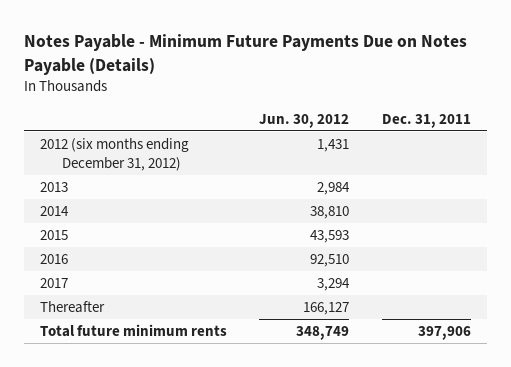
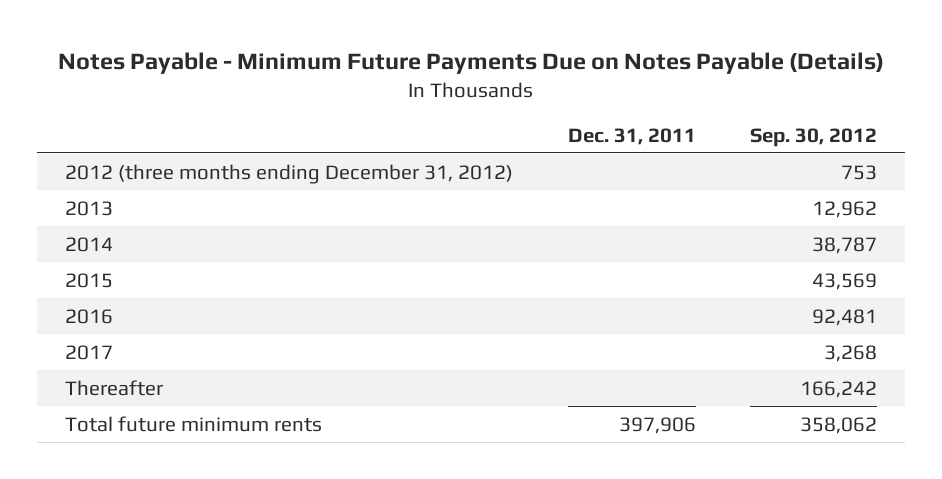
[259,113,350,128] Jun. 30, 2012 -> none
none -> [750,127,878,147] Sep. 30, 2012
[40,138,190,172] 2012 (six months ending December 31, 2012) -> [64,163,513,184] 2012 (three months ending December 31, 2012)

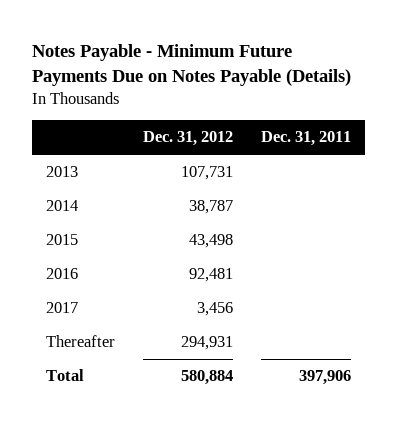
[750,127,878,147] Sep. 30, 2012 -> none
none -> [142,131,233,147] Dec. 31, 2012
[64,163,513,184] 2012 (three months ending December 31, 2012) -> none
[64,415,322,432] Total future minimum rents -> [45,369,84,382] Total

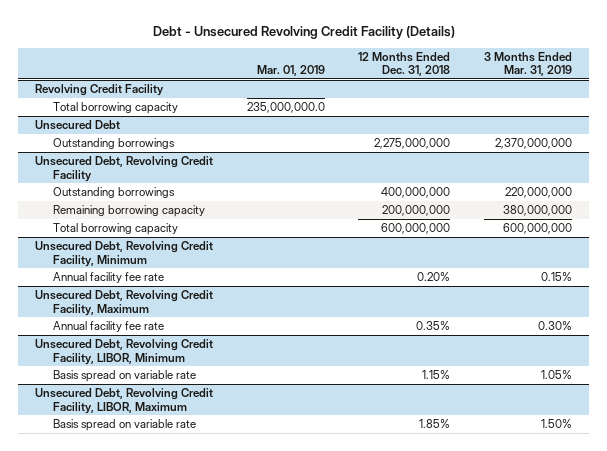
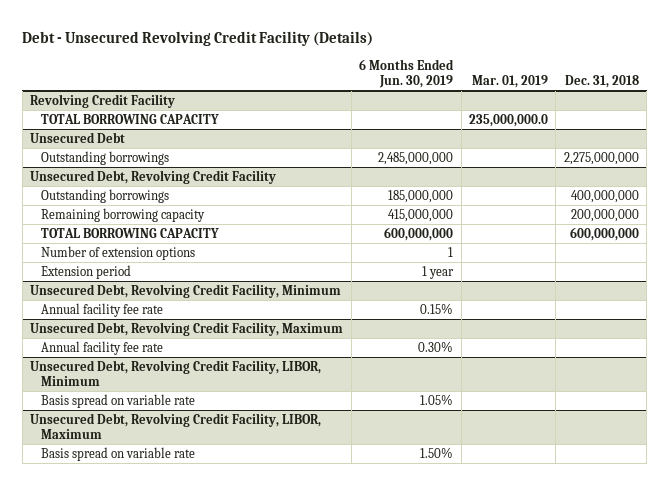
[358,51,451,77] 12 Months Ended Dec. 31, 2018 -> none
[484,51,573,77] 3 Months Ended Mar. 31, 2019 -> none
none -> [359,58,455,89] 6 Months Ended Jun. 30, 2019
none -> [564,75,639,89] Dec. 31, 2018
[52,101,178,114] Total borrowing capacity -> [41,113,220,124] TOTAL BORROWING CAPACITY
[52,222,178,235] Total borrowing capacity -> [41,227,220,238] TOTAL BORROWING CAPACITY
none -> [41,245,196,260] Number of extension options
none -> [41,264,132,279] Extension period

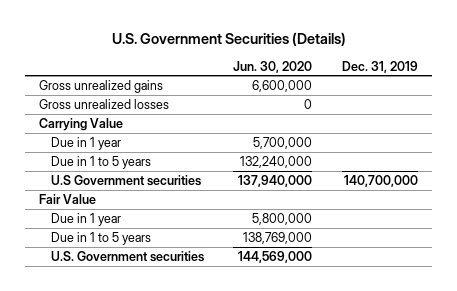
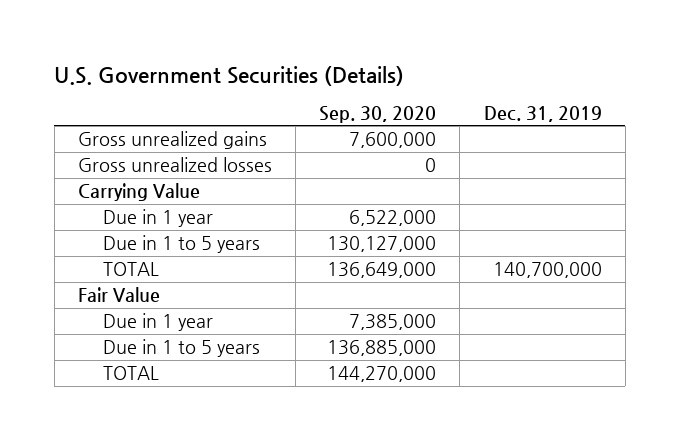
[233,60,313,73] Jun. 30, 2020 -> none
none -> [319,105,437,123] Sep. 30, 2020
[51,174,202,186] U.S Government securities -> [103,262,160,277] TOTAL
[51,250,205,262] U.S. Government securities -> [103,366,160,381] TOTAL

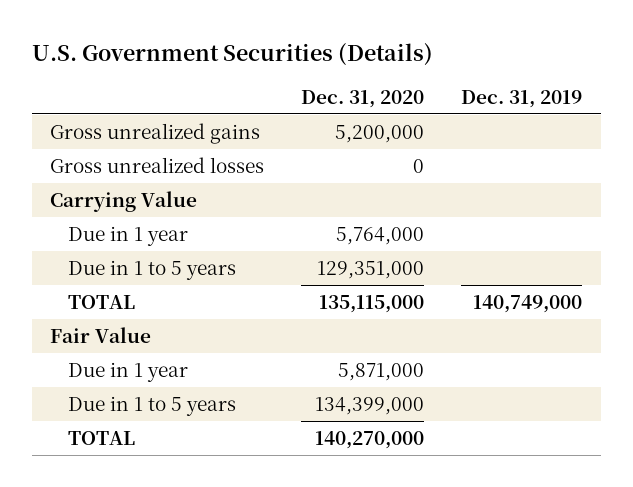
[319,105,437,123] Sep. 30, 2020 -> none
none -> [301,89,425,108] Dec. 31, 2020
[492,262,602,279] 140,700,000 -> [473,295,583,314] 140,749,000

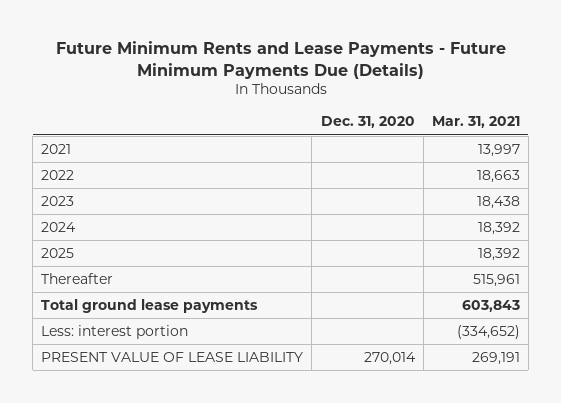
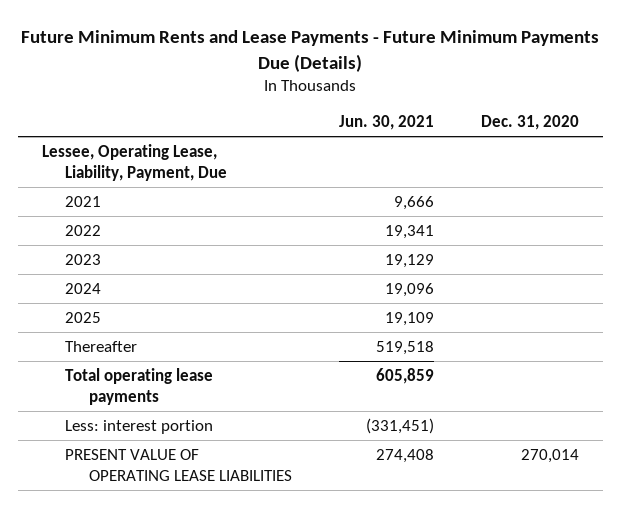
[431,116,520,129] Mar. 31, 2021 -> none
none -> [338,115,434,131] Jun. 30, 2021
none -> [41,143,228,181] Lessee, Operating Lease, Liability, Payment, Due
[41,299,259,314] Total ground lease payments -> [65,367,214,405] Total operating lease payments
[41,352,304,363] PRESENT VALUE OF LEASE LIABILITY -> [65,448,292,481] PRESENT VALUE OF OPERATING LEASE LIABILITIES

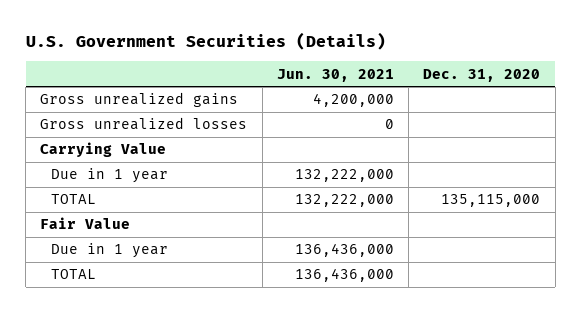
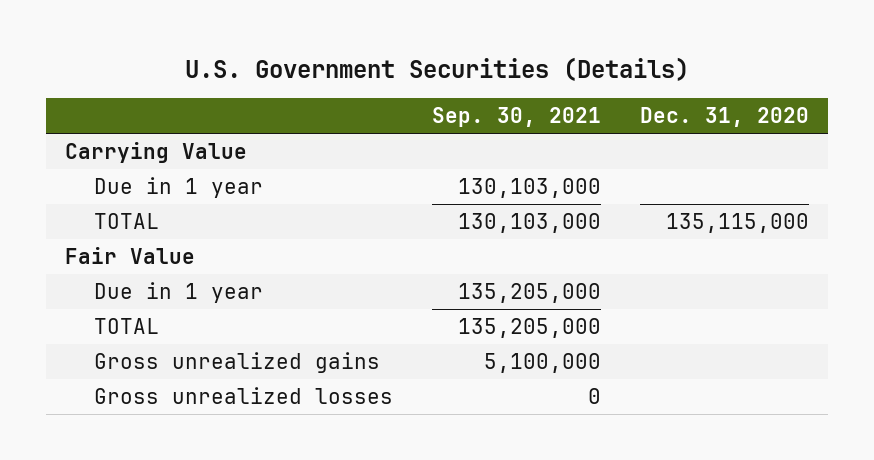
[276,68,394,82] Jun. 30, 2021 -> none
none -> [431,106,601,127] Sep. 30, 2021
[40,92,239,108] Gross unrealized gains -> [93,352,380,374] Gross unrealized gains
[40,117,248,131] Gross unrealized losses -> [93,387,393,405] Gross unrealized losses

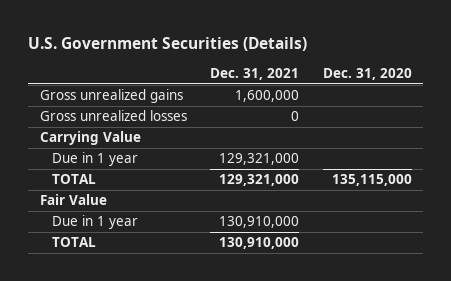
[431,106,601,127] Sep. 30, 2021 -> none
none -> [210,68,300,81] Dec. 31, 2021
[93,352,380,374] Gross unrealized gains -> [39,89,183,104] Gross unrealized gains
[93,387,393,405] Gross unrealized losses -> [39,110,187,122] Gross unrealized losses

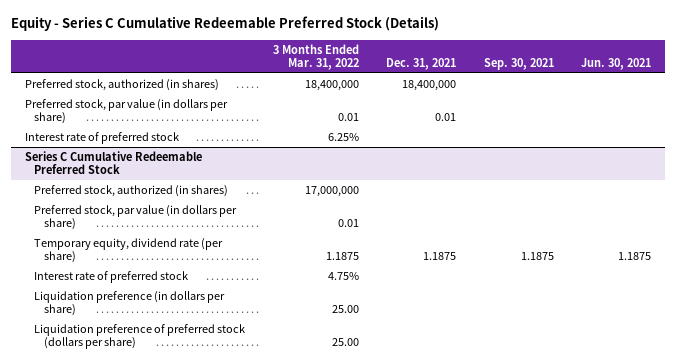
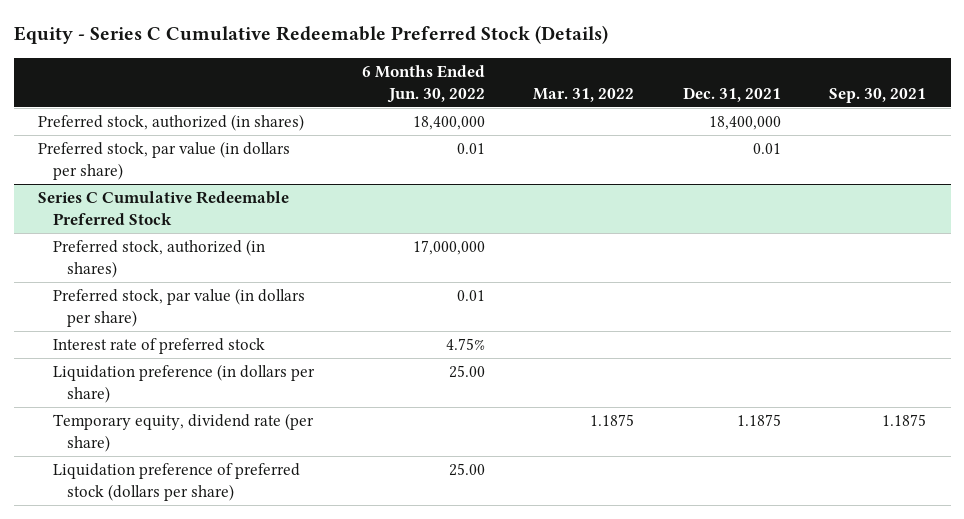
[272,43,359,70] 3 Months Ended Mar. 31, 2022 -> none
[581,57,652,70] Jun. 30, 2021 -> none
none -> [362,64,486,103] 6 Months Ended Jun. 30, 2022
none -> [533,87,635,102] Mar. 31, 2022
[24,132,179,145] Interest rate of preferred stock -> none
[34,238,224,264] Temporary equity, dividend rate (per share) -> [52,413,314,453] Temporary equity, dividend rate (per share)

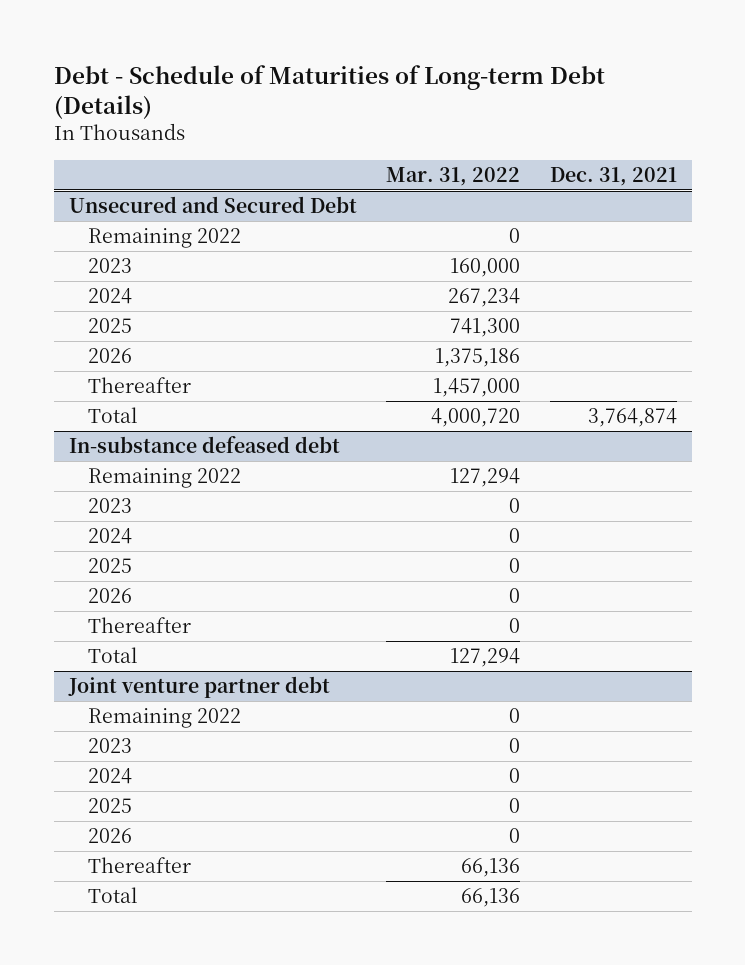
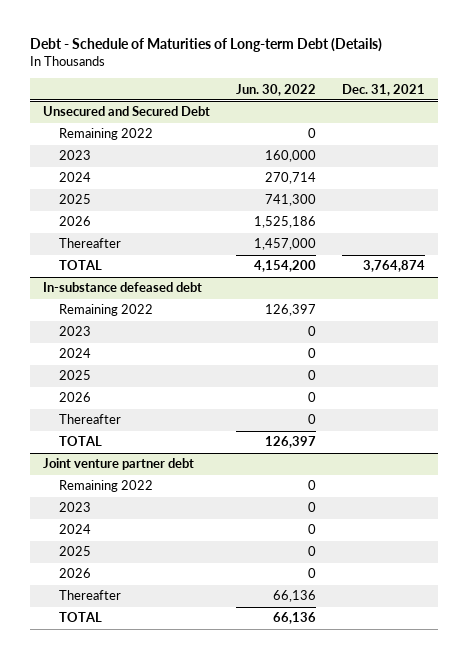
[386,166,521,186] Mar. 31, 2022 -> none
none -> [236,83,317,96] Jun. 30, 2022
[88,407,139,424] Total -> [58,260,102,271] TOTAL
[88,647,139,664] Total -> [58,436,102,447] TOTAL
[88,887,139,904] Total -> [58,612,102,623] TOTAL

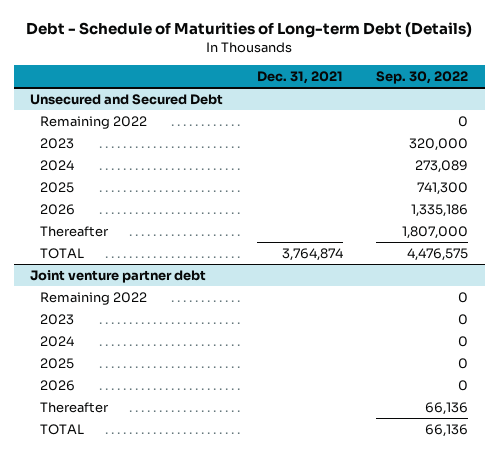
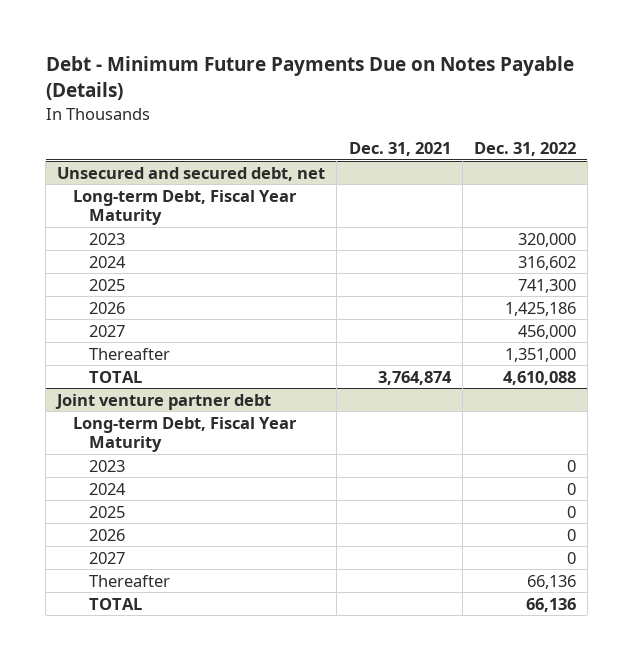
[26,22,473,39] Debt - Schedule of Maturities of Long-term Debt (Details) -> [45,56,574,101] Debt - Minimum Future Payments Due on Notes Payable (Details)
[375,71,468,85] Sep. 30, 2022 -> none
none -> [473,141,576,156] Dec. 31, 2022
[40,115,148,129] Remaining 2022 -> none
[30,93,224,105] Unsecured and Secured Debt -> [57,166,326,181] Unsecured and secured debt, net
none -> [73,189,298,226] Long-term Debt, Fiscal Year Maturity
none -> [89,324,126,337] 2027
[40,291,148,305] Remaining 2022 -> none
none -> [73,416,298,453] Long-term Debt, Fiscal Year Maturity
none -> [89,551,126,564] 2027

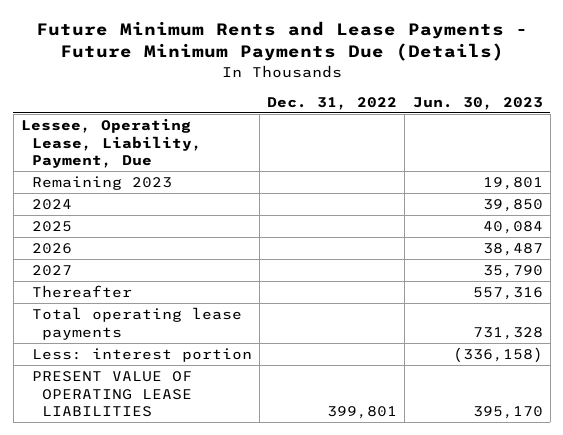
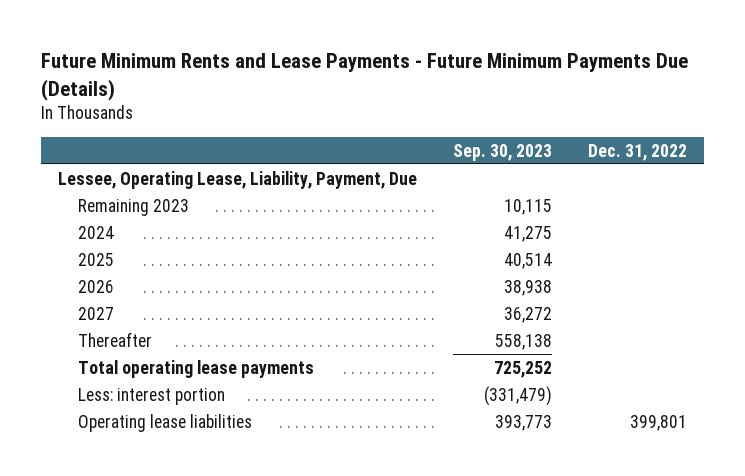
[412,96,543,110] Jun. 30, 2023 -> none
none -> [453,143,553,161] Sep. 30, 2023
[31,371,193,418] PRESENT VALUE OF OPERATING LEASE LIABILITIES -> [78,413,253,432] Operating lease liabilities

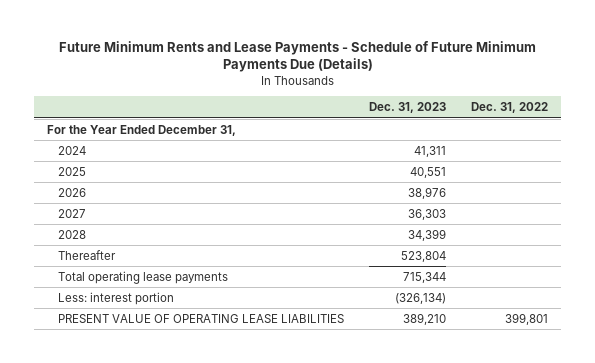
[40,53,688,101] Future Minimum Rents and Lease Payments - Future Minimum Payments Due (Details) -> [58,40,536,73] Future Minimum Rents and Lease Payments - Schedule of Future Minimum Payments Due (Details)
[453,143,553,161] Sep. 30, 2023 -> none
none -> [368,102,446,114] Dec. 31, 2023
[78,198,190,216] Remaining 2023 -> none
[58,170,418,189] Lessee, Operating Lease, Liability, Payment, Due -> [46,124,236,136] For the Year Ended December 31,
none -> [57,229,86,239] 2028
[78,413,253,432] Operating lease liabilities -> [57,313,344,323] PRESENT VALUE OF OPERATING LEASE LIABILITIES

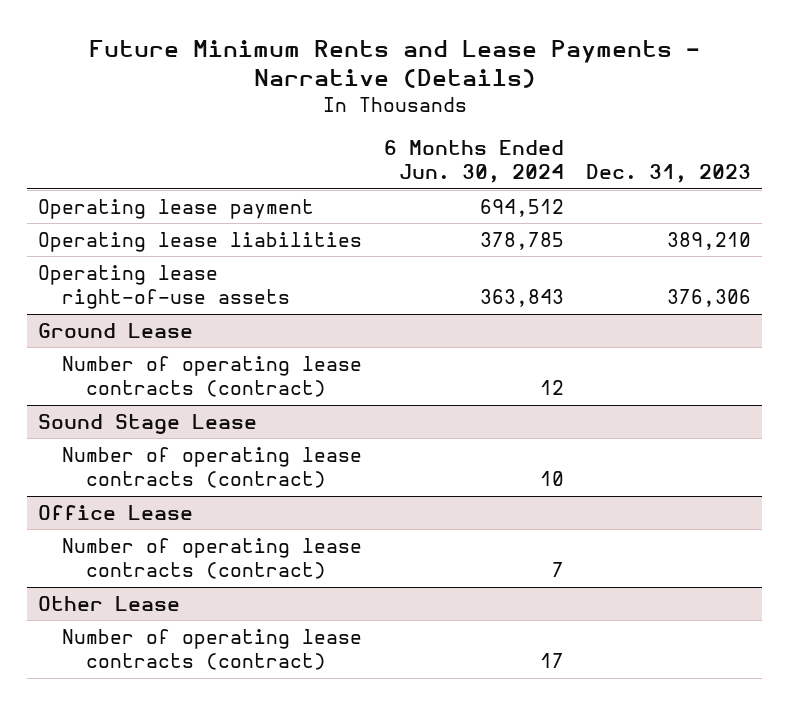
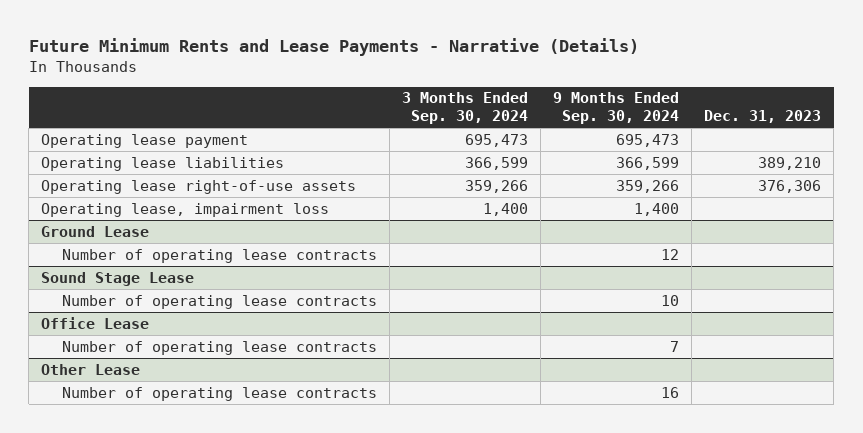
[384,139,565,184] 6 Months Ended Jun. 30, 2024 -> none
none -> [402,92,529,125] 3 Months Ended Sep. 30, 2024
none -> [553,92,680,125] 9 Months Ended Sep. 30, 2024
none -> [41,202,330,217] Operating lease, impairment loss
[62,355,363,398] Number of operating lease contracts (contract) -> [61,248,377,263] Number of operating lease contracts
[62,446,363,489] Number of operating lease contracts (contract) -> [61,294,377,309] Number of operating lease contracts
[62,537,363,580] Number of operating lease contracts (contract) -> [61,340,377,355] Number of operating lease contracts
[62,628,363,671] Number of operating lease contracts (contract) -> [61,386,377,401] Number of operating lease contracts

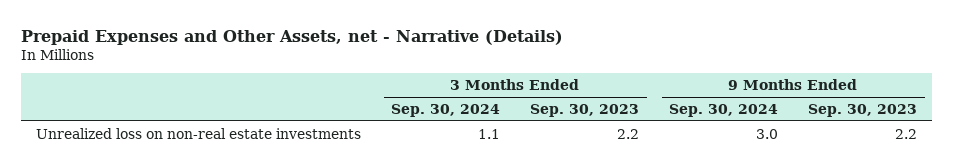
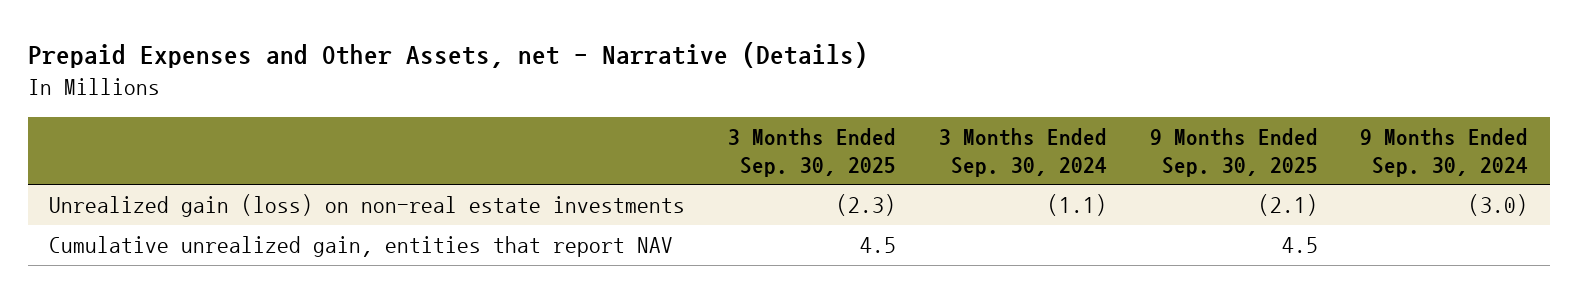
[530,103,640,117] Sep. 30, 2023 -> none
[808,103,918,117] Sep. 30, 2023 -> none
none -> [727,128,896,177] 3 Months Ended Sep. 30, 2025
none -> [1149,128,1318,177] 9 Months Ended Sep. 30, 2025
[36,127,362,139] Unrealized loss on non-real estate investments -> [48,194,685,218] Unrealized gain (loss) on non-real estate investments
[478,128,501,139] 1.1 -> [1046,194,1107,217] (1.1)
[756,128,779,139] 3.0 -> [1468,194,1529,217] (3.0)
none -> [48,236,673,258] Cumulative unrealized gain, entities that report NAV

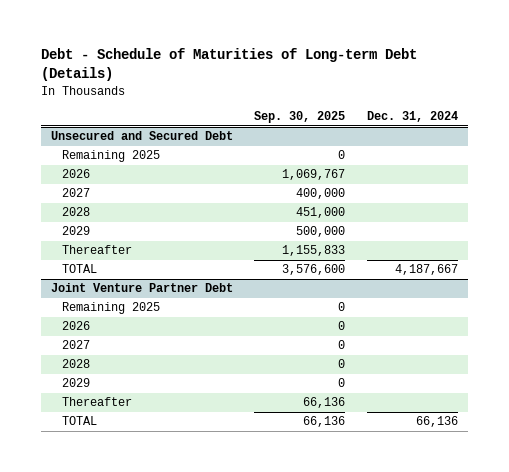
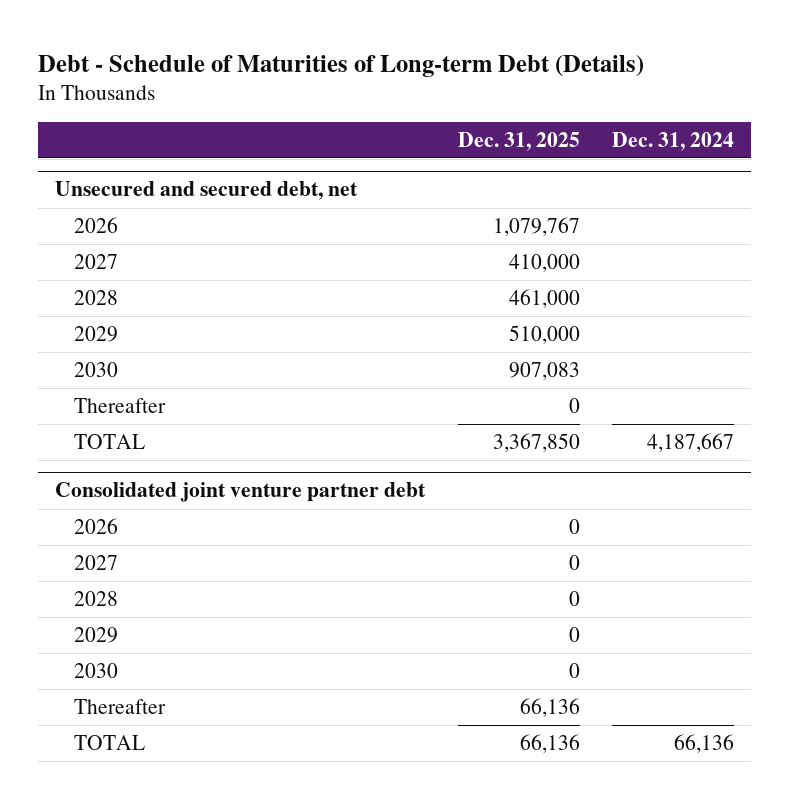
[254,111,346,124] Sep. 30, 2025 -> none
none -> [457,131,580,151] Dec. 31, 2025
[62,150,161,163] Remaining 2025 -> none
[51,131,234,141] Unsecured and Secured Debt -> [54,181,358,201] Unsecured and secured debt, net
none -> [74,362,119,378] 2030
[62,302,161,315] Remaining 2025 -> none
[51,283,234,293] Joint Venture Partner Debt -> [54,482,426,503] Consolidated joint venture partner debt
none -> [74,663,119,679] 2030

